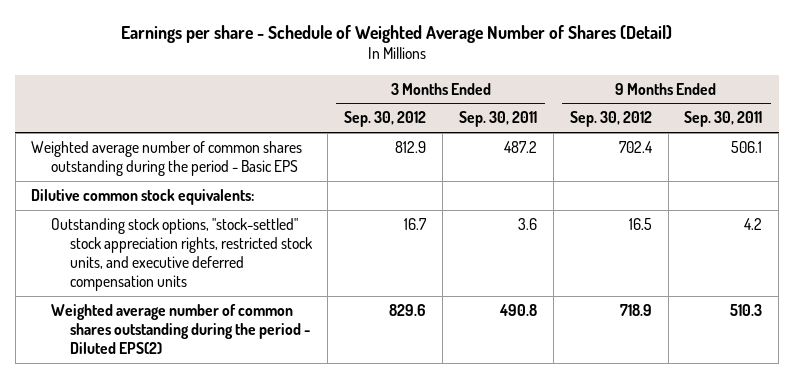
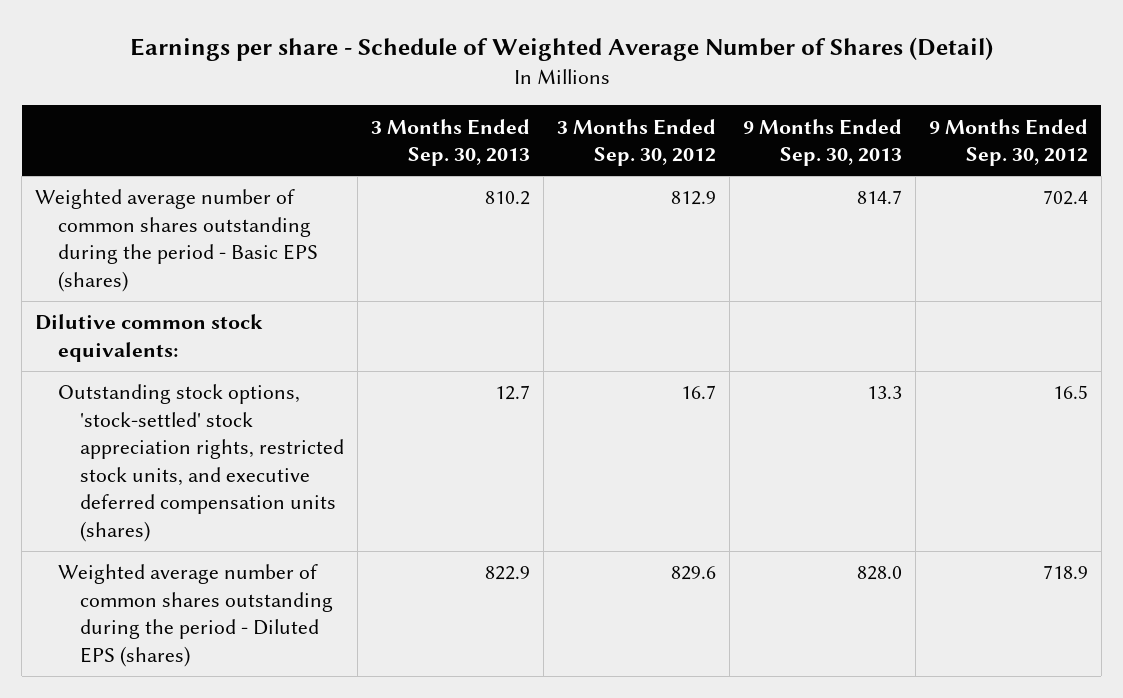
[459,111,538,128] Sep. 30, 2011 -> none
[684,111,763,128] Sep. 30, 2011 -> none
none -> [371,118,531,167] 3 Months Ended Sep. 30, 2013
none -> [743,118,903,167] 9 Months Ended Sep. 30, 2013
[31,140,303,176] Weighted average number of common shares outstanding during the period - Basic EPS -> [35,189,318,292] Weighted average number of common shares outstanding during the period - Basic EPS (shares)
[50,217,313,291] Outstanding stock options, "stock-settled" stock appreciation rights, restricted stock units, and executive deferred compensation units -> [57,384,345,542] Outstanding stock options, 'stock-settled' stock appreciation rights, restricted stock units, and executive deferred compensation units (shares)
[50,303,310,354] Weighted average number of common shares outstanding during the period - Diluted EPS(2) -> [57,564,334,667] Weighted average number of common shares outstanding during the period - Diluted EPS (shares)

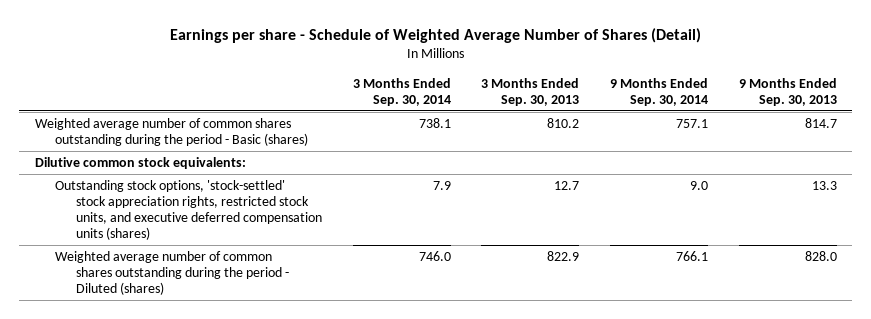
[557,118,717,167] 3 Months Ended Sep. 30, 2012 -> none
[928,118,1088,167] 9 Months Ended Sep. 30, 2012 -> none
none -> [352,77,451,106] 3 Months Ended Sep. 30, 2014
none -> [610,77,709,106] 9 Months Ended Sep. 30, 2014
[35,189,318,292] Weighted average number of common shares outstanding during the period - Basic EPS (shares) -> [34,117,309,146] Weighted average number of common shares outstanding during the period - Basic (shares)
[57,564,334,667] Weighted average number of common shares outstanding during the period - Diluted EPS (shares) -> [55,250,290,295] Weighted average number of common shares outstanding during the period - Diluted (shares)

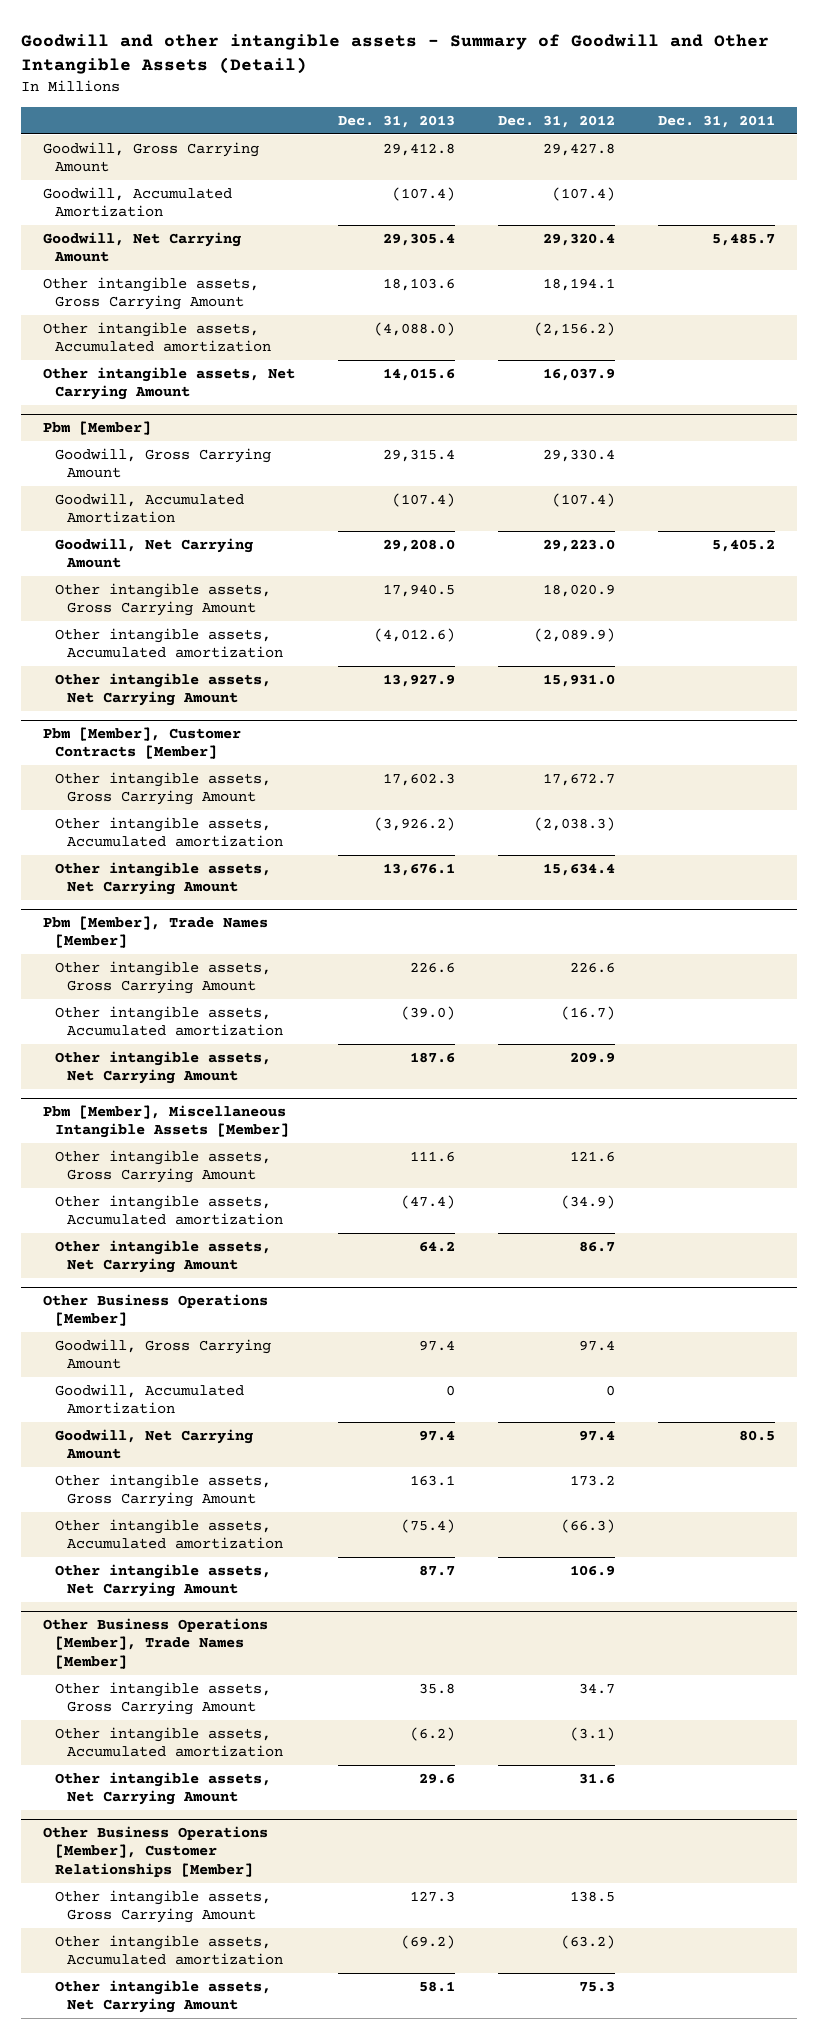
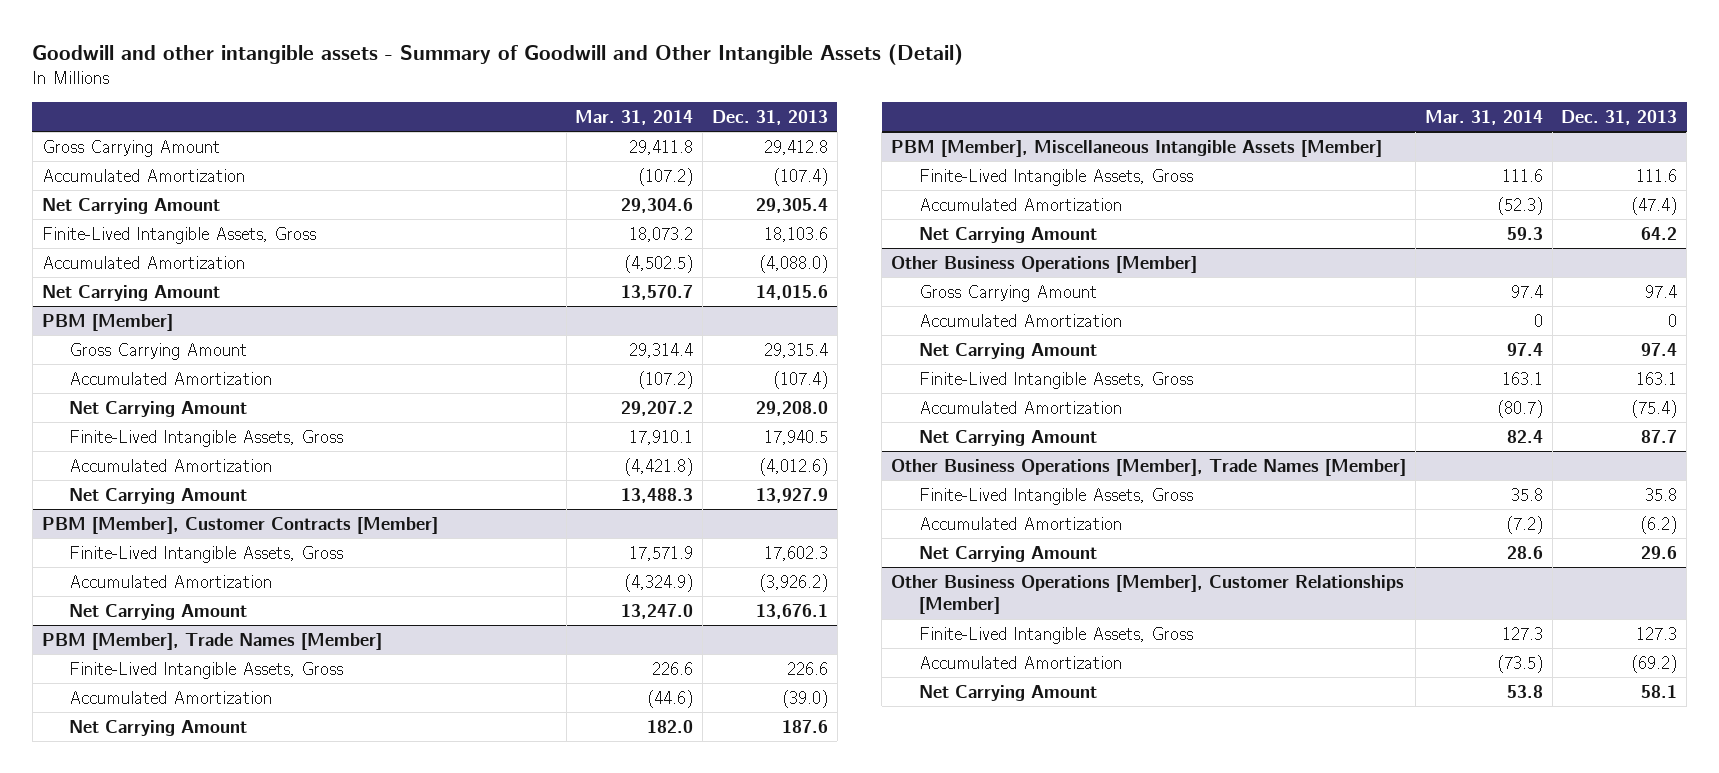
[497,114,615,128] Dec. 31, 2012 -> none
[658,114,776,128] Dec. 31, 2011 -> none
none -> [575,109,694,125] Mar. 31, 2014
[42,142,259,173] Goodwill, Gross Carrying Amount -> [41,139,220,157] Gross Carrying Amount
[42,187,232,218] Goodwill, Accumulated Amortization -> [41,168,245,182] Accumulated Amortization
[42,232,241,263] Goodwill, Net Carrying Amount -> [41,197,220,214] Net Carrying Amount
[42,277,259,311] Other intangible assets, Gross Carrying Amount -> [41,226,316,244] Finite-Lived Intangible Assets, Gross
[42,322,271,353] Other intangible assets, Accumulated amortization -> [41,255,245,269] Accumulated Amortization
[42,367,295,401] Other intangible assets, Net Carrying Amount -> [41,284,220,301] Net Carrying Amount
[42,421,151,436] Pbm [Member] -> [41,313,173,331] PBM [Member]
[54,448,271,479] Goodwill, Gross Carrying Amount -> [69,342,248,360] Gross Carrying Amount
[54,493,244,524] Goodwill, Accumulated Amortization -> [69,371,273,385] Accumulated Amortization
[54,538,253,569] Goodwill, Net Carrying Amount -> [69,400,248,417] Net Carrying Amount
[54,583,271,617] Other intangible assets, Gross Carrying Amount -> [69,429,344,447] Finite-Lived Intangible Assets, Gross
[54,628,283,659] Other intangible assets, Accumulated amortization -> [69,458,273,472] Accumulated Amortization
[54,673,271,707] Other intangible assets, Net Carrying Amount -> [69,487,248,504] Net Carrying Amount
[42,727,241,760] Pbm [Member], Customer Contracts [Member] -> [41,516,438,534] PBM [Member], Customer Contracts [Member]
[54,772,271,806] Other intangible assets, Gross Carrying Amount -> [69,545,344,563] Finite-Lived Intangible Assets, Gross
[54,817,283,848] Other intangible assets, Accumulated amortization -> [69,574,273,588] Accumulated Amortization
[54,862,271,896] Other intangible assets, Net Carrying Amount -> [69,603,248,620] Net Carrying Amount
[42,916,268,949] Pbm [Member], Trade Names [Member] -> [41,632,382,650] PBM [Member], Trade Names [Member]
[54,961,271,995] Other intangible assets, Gross Carrying Amount -> [69,661,344,679] Finite-Lived Intangible Assets, Gross
[54,1006,283,1037] Other intangible assets, Accumulated amortization -> [69,690,273,704] Accumulated Amortization
[54,1051,271,1085] Other intangible assets, Net Carrying Amount -> [69,719,248,736] Net Carrying Amount
[42,1105,289,1139] Pbm [Member], Miscellaneous Intangible Assets [Member] -> [891,139,1383,157] PBM [Member], Miscellaneous Intangible Assets [Member]
[54,1150,271,1184] Other intangible assets, Gross Carrying Amount -> [918,168,1193,186] Finite-Lived Intangible Assets, Gross
[54,1195,283,1226] Other intangible assets, Accumulated amortization -> [918,197,1122,211] Accumulated Amortization
[54,1240,271,1274] Other intangible assets, Net Carrying Amount -> [918,226,1097,243] Net Carrying Amount
[54,1339,271,1370] Goodwill, Gross Carrying Amount -> [918,284,1097,302] Gross Carrying Amount
[54,1384,244,1415] Goodwill, Accumulated Amortization -> [918,313,1122,327] Accumulated Amortization
[54,1429,253,1460] Goodwill, Net Carrying Amount -> [918,342,1097,359] Net Carrying Amount
[54,1474,271,1508] Other intangible assets, Gross Carrying Amount -> [918,371,1193,389] Finite-Lived Intangible Assets, Gross
[54,1519,283,1550] Other intangible assets, Accumulated amortization -> [918,400,1122,414] Accumulated Amortization
[54,1564,271,1598] Other intangible assets, Net Carrying Amount -> [918,429,1097,446] Net Carrying Amount
[54,1682,271,1716] Other intangible assets, Gross Carrying Amount -> [918,487,1193,505] Finite-Lived Intangible Assets, Gross
[54,1727,283,1758] Other intangible assets, Accumulated amortization -> [918,516,1122,530] Accumulated Amortization
[54,1772,271,1806] Other intangible assets, Net Carrying Amount -> [918,545,1097,562] Net Carrying Amount
[54,1890,271,1924] Other intangible assets, Gross Carrying Amount -> [918,626,1193,644] Finite-Lived Intangible Assets, Gross
[54,1935,283,1966] Other intangible assets, Accumulated amortization -> [918,655,1122,669] Accumulated Amortization
[54,1980,271,2014] Other intangible assets, Net Carrying Amount -> [918,684,1097,701] Net Carrying Amount

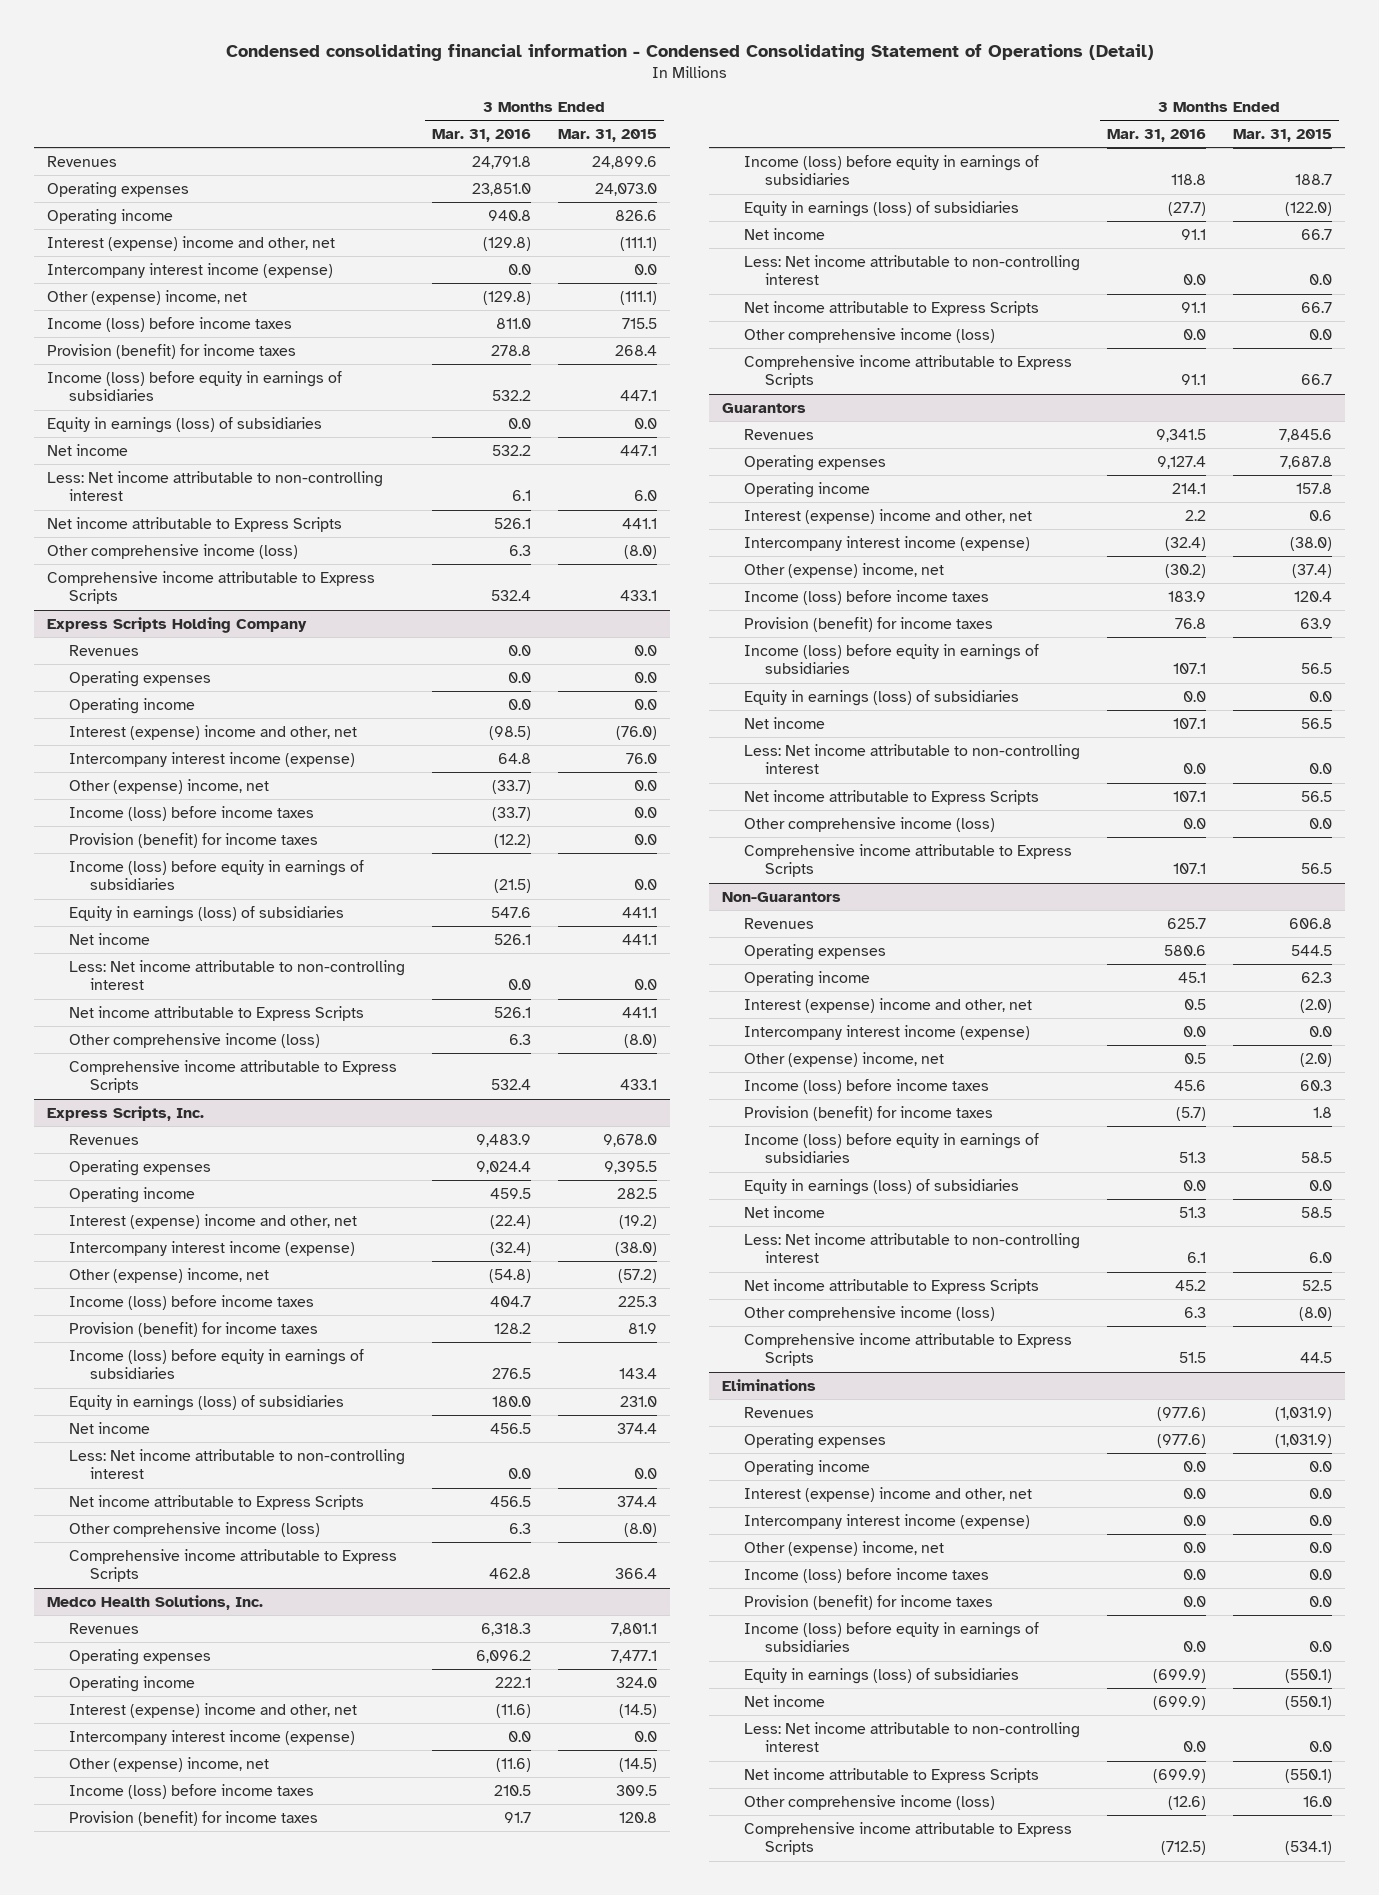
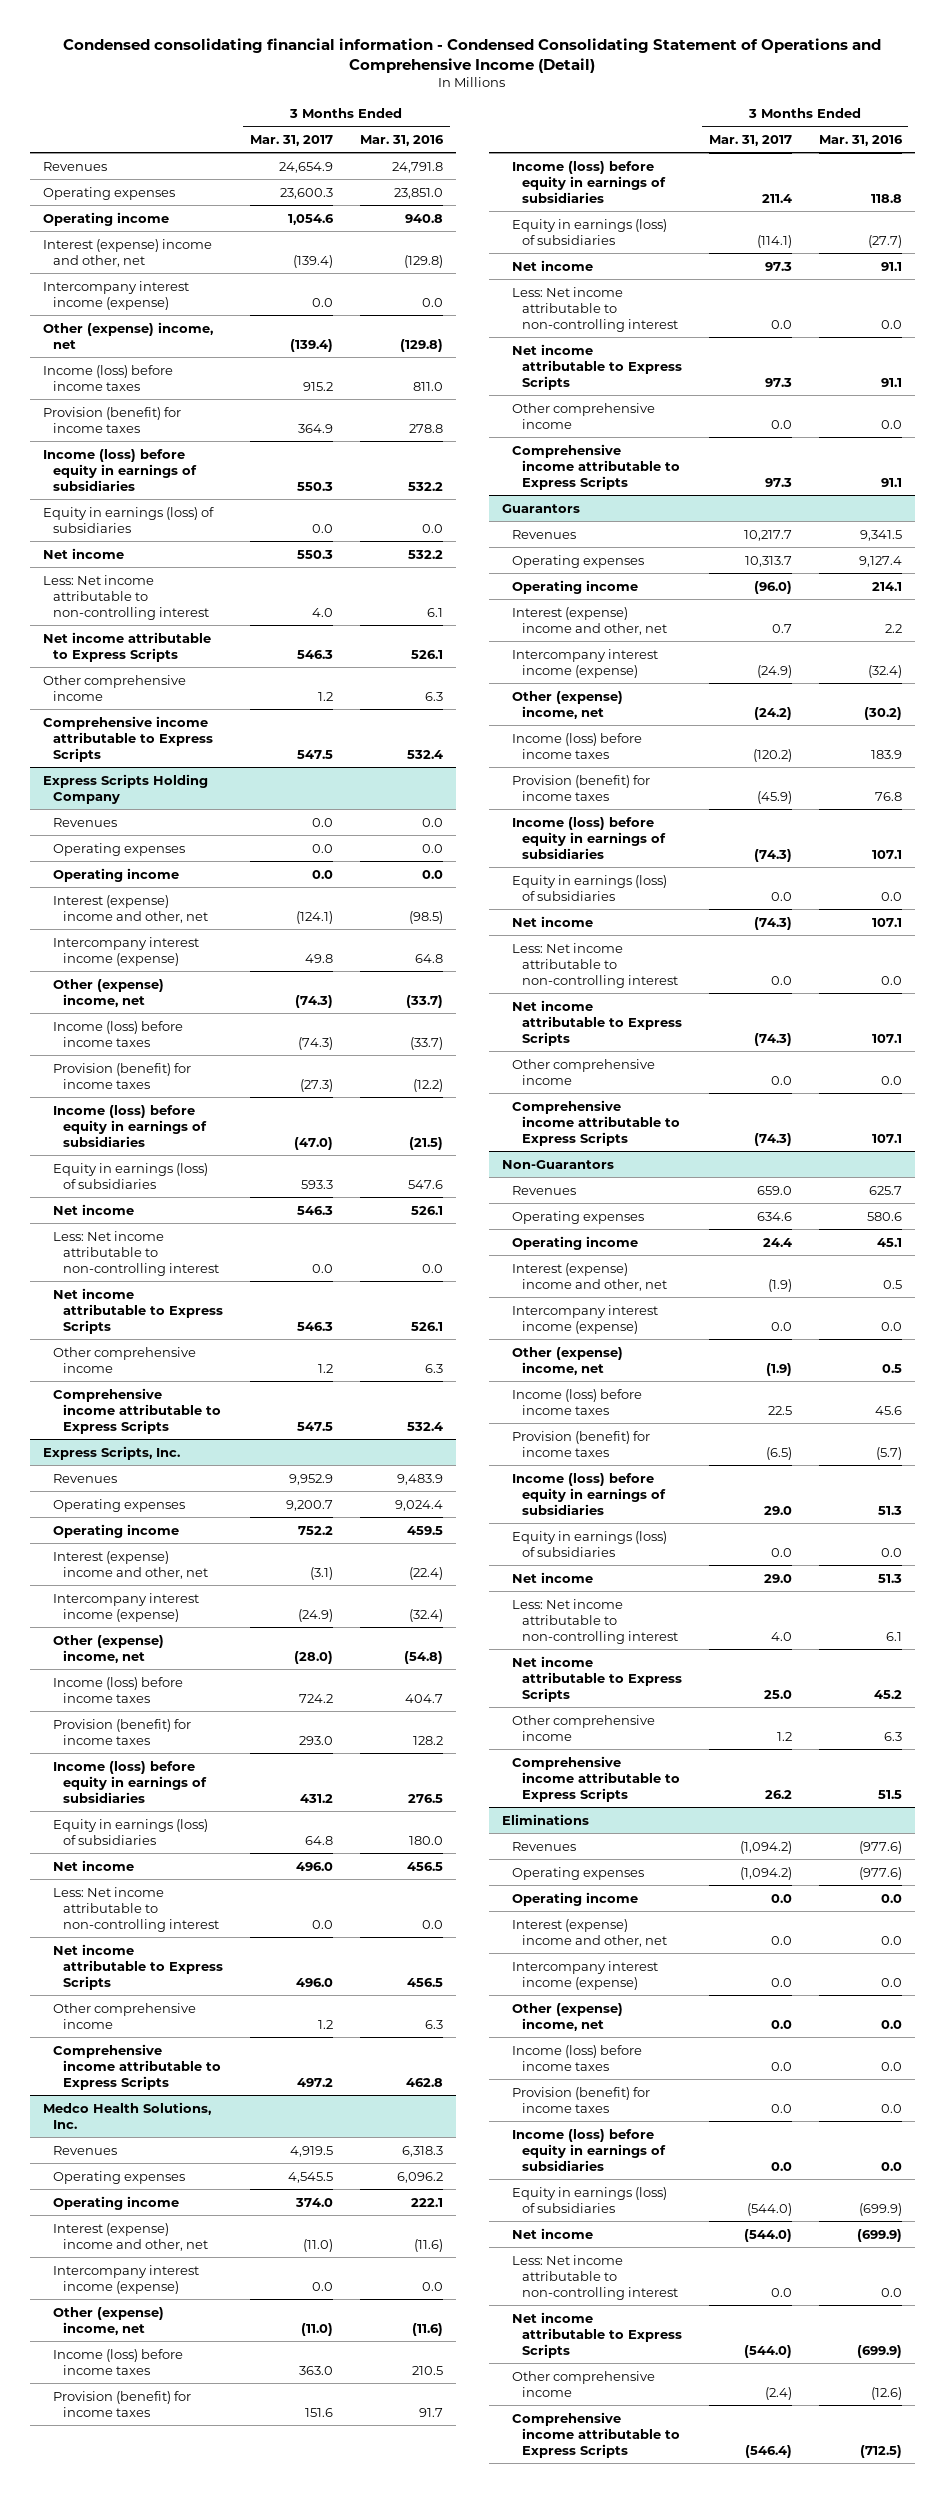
[225,44,1154,62] Condensed consolidating financial information - Condensed Consolidating Statement of Operations (Detail) -> [63,37,882,73] Condensed consolidating financial information - Condensed Consolidating Statement of Operations and Comprehensive Income (Detail)
[557,129,657,143] Mar. 31, 2015 -> none
none -> [250,134,334,146] Mar. 31, 2017
[47,543,299,559] Other comprehensive income (loss) -> [43,674,187,701] Other comprehensive income
[68,1032,320,1048] Other comprehensive income (loss) -> [53,1346,197,1373] Other comprehensive income
[68,1521,320,1537] Other comprehensive income (loss) -> [53,2002,197,2029] Other comprehensive income
[743,327,995,343] Other comprehensive income (loss) -> [511,402,655,429] Other comprehensive income
[743,816,995,832] Other comprehensive income (loss) -> [511,1058,655,1085] Other comprehensive income
[743,1305,995,1321] Other comprehensive income (loss) -> [511,1714,655,1741] Other comprehensive income
[743,1794,995,1810] Other comprehensive income (loss) -> [511,2370,655,2397] Other comprehensive income

